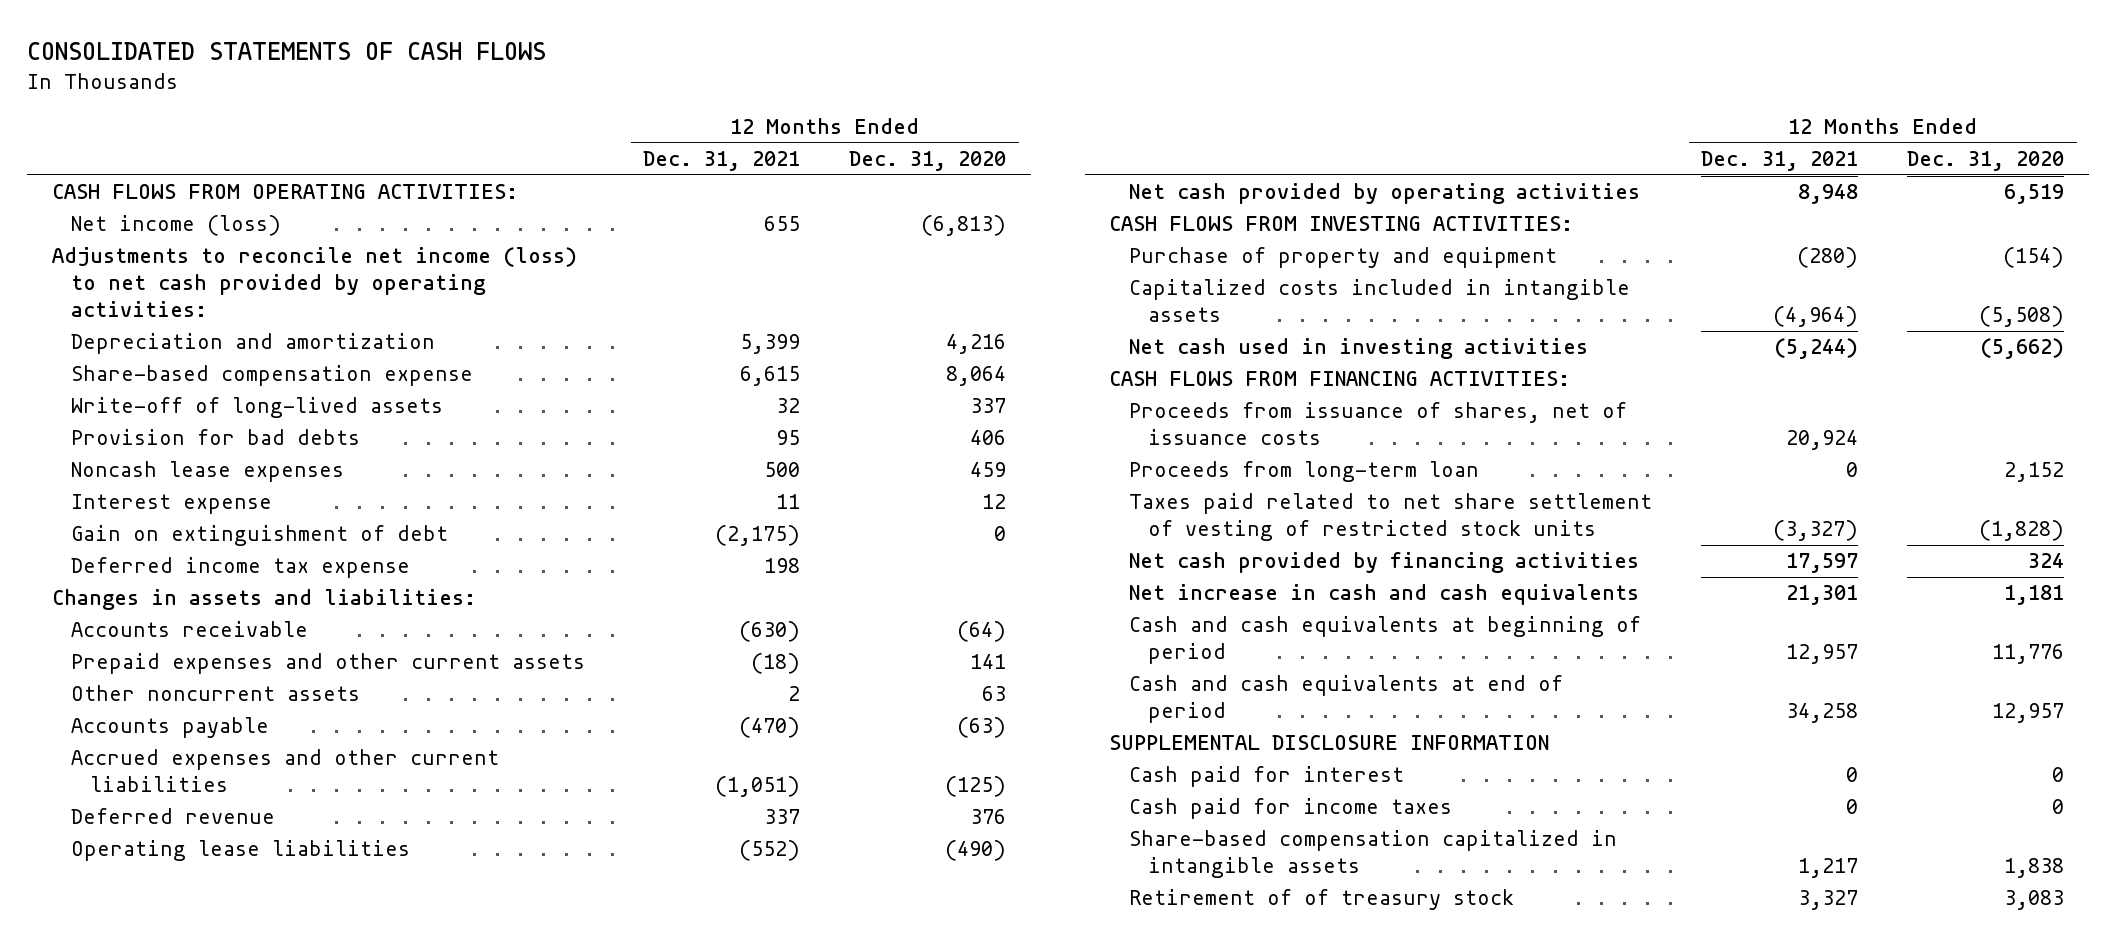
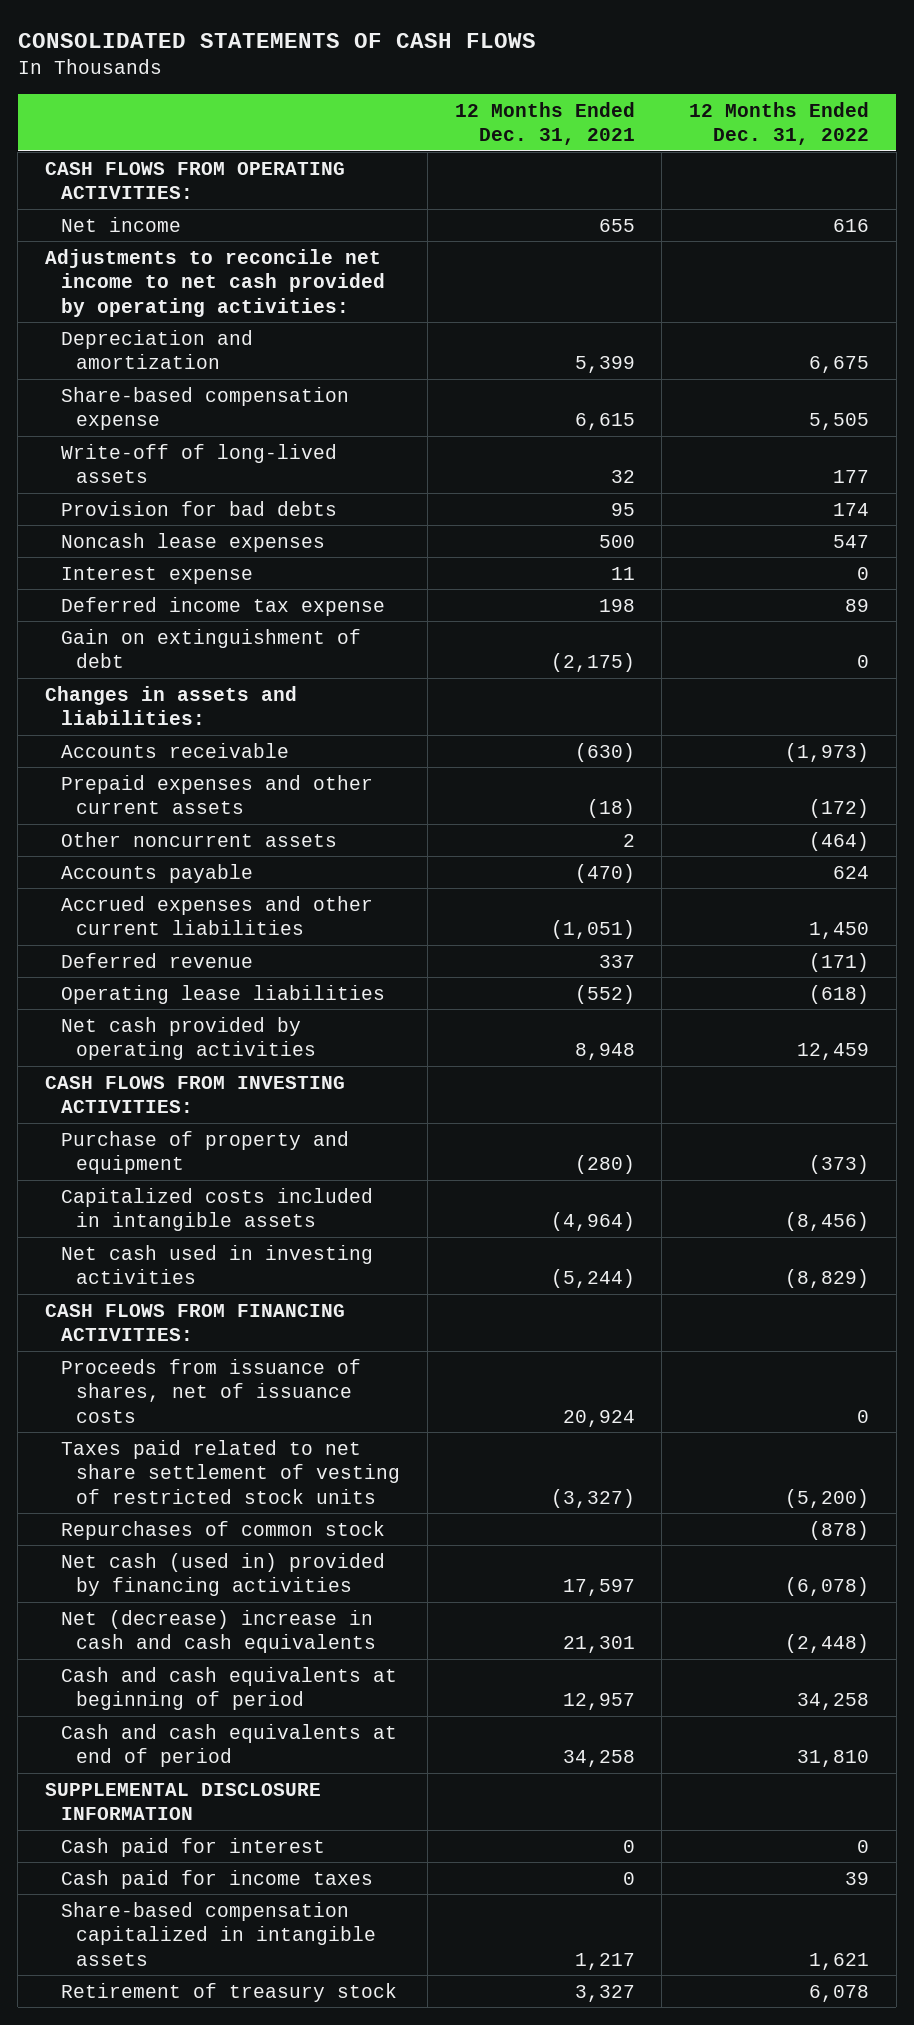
[849,151,1007,172] Dec. 31, 2020 -> none
none -> [689,101,870,146] 12 Months Ended Dec. 31, 2022
[70,215,281,237] Net income (loss) -> [60,216,181,232] Net income
[51,247,577,318] Adjustments to reconcile net income (loss) to net cash provided by operating activities: -> [45,248,385,317] Adjustments to reconcile net income to net cash provided by operating activities:
[70,525,448,547] Gain on extinguishment of debt -> [60,628,361,669] Gain on extinguishment of debt
[1128,461,1479,483] Proceeds from long-term loan -> none
none -> [60,1520,385,1540] Repurchases of common stock
[1128,552,1639,574] Net cash provided by financing activities -> [60,1552,385,1597] Net cash (used in) provided by financing activities
[1128,584,1639,606] Net increase in cash and cash equivalents -> [60,1609,377,1654] Net (decrease) increase in cash and cash equivalents
[1128,889,1514,911] Retirement of of treasury stock -> [60,1982,397,2002] Retirement of treasury stock

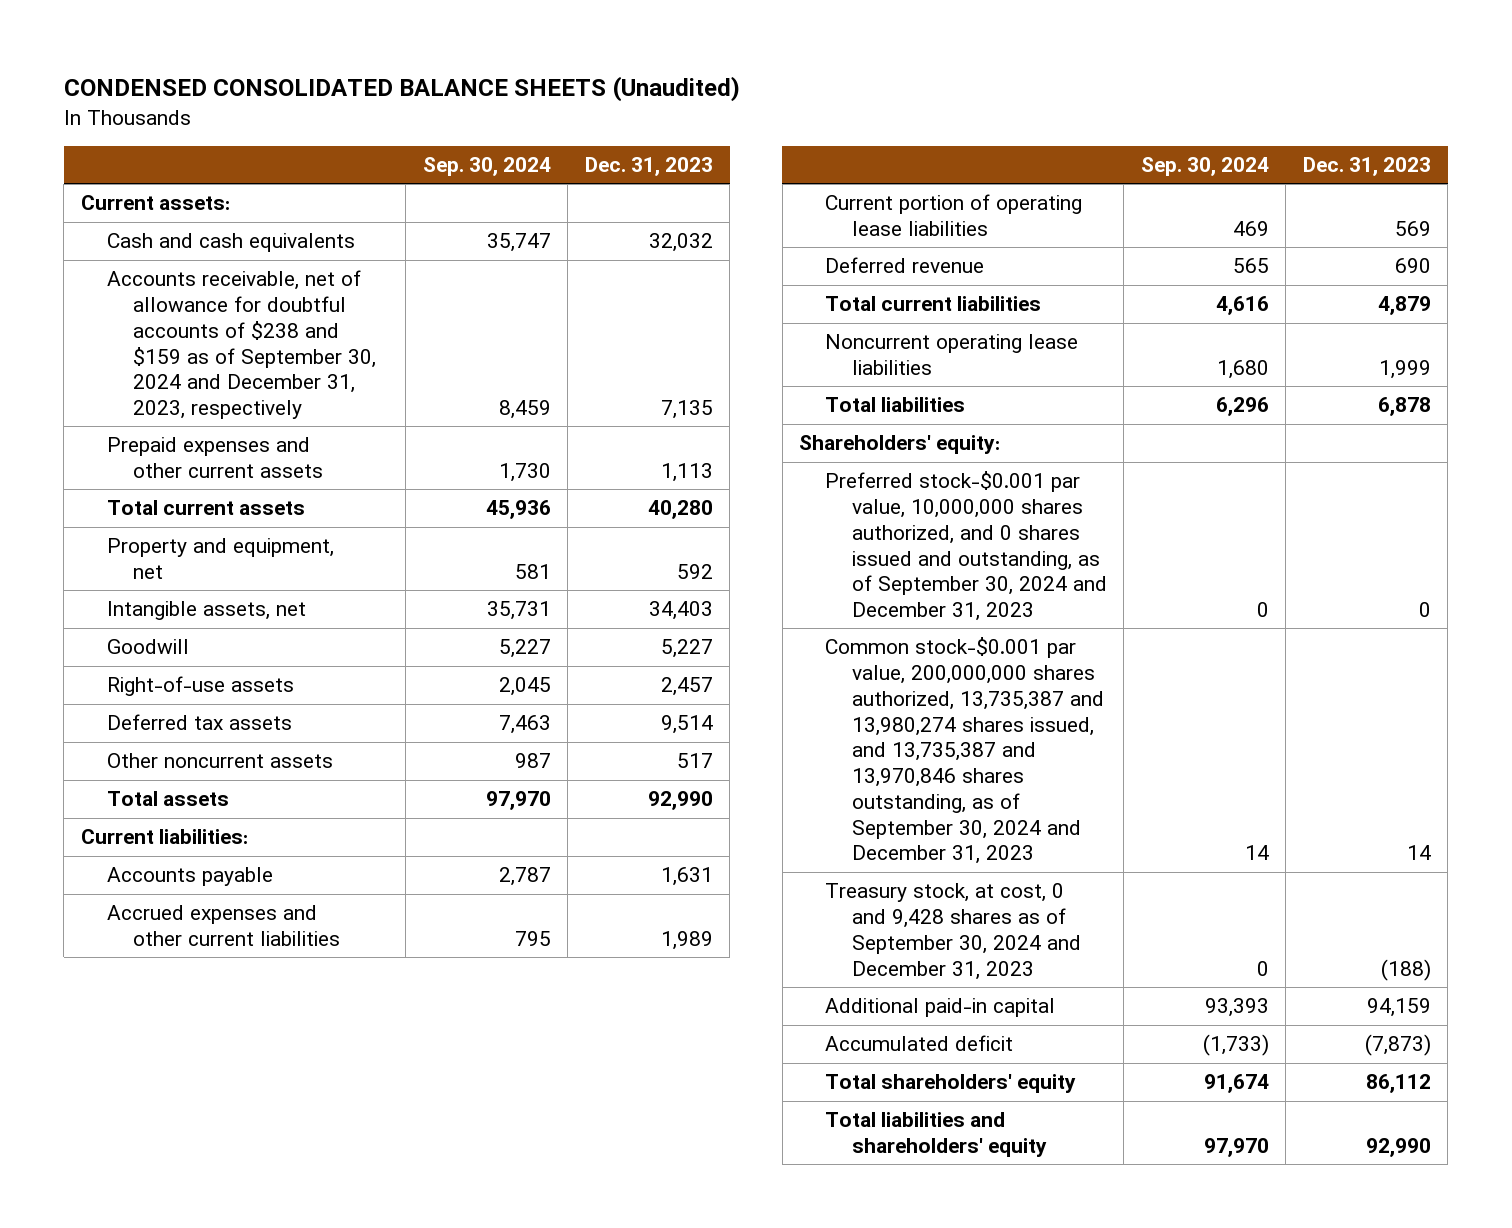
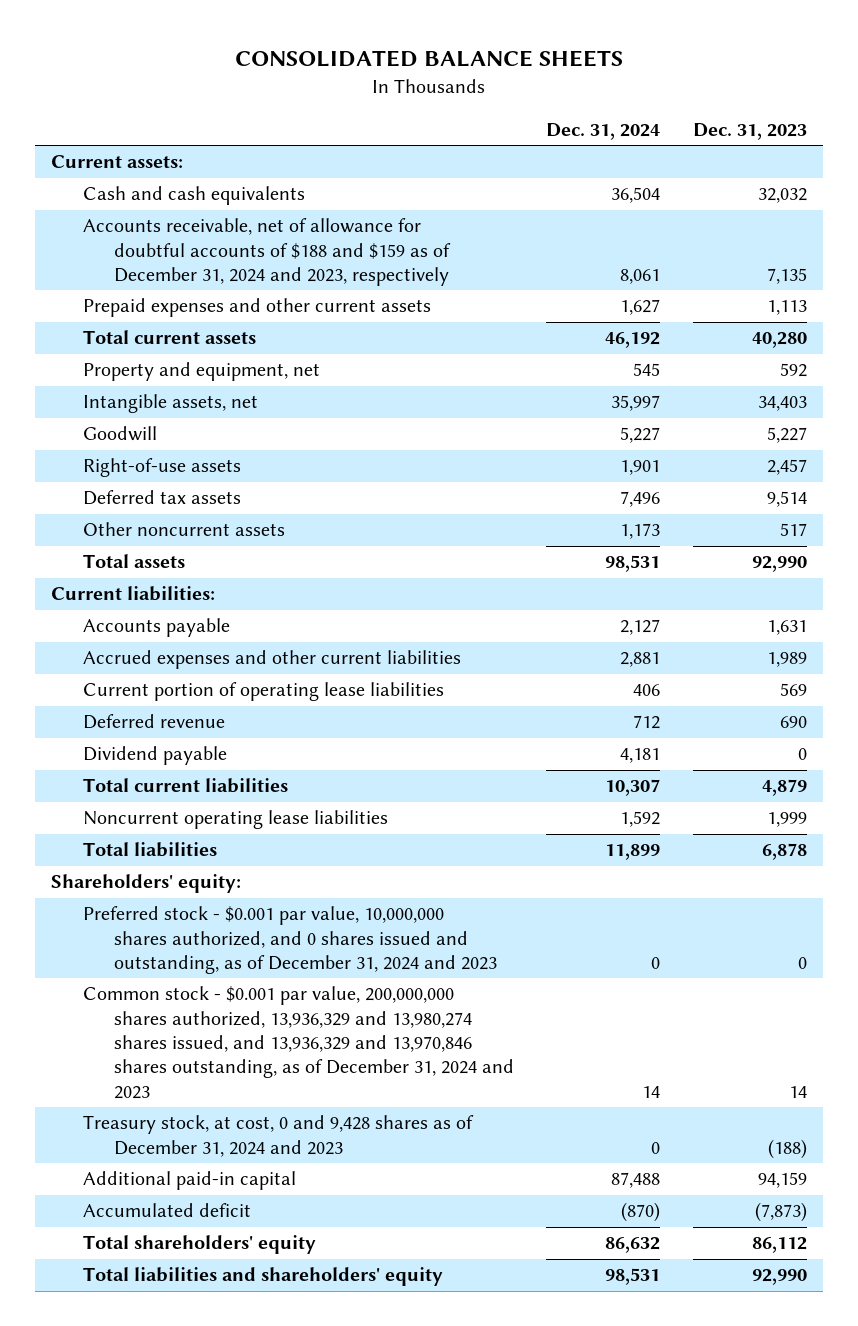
[63,76,740,103] CONDENSED CONSOLIDATED BALANCE SHEETS (Unaudited) -> [235,50,624,68] CONSOLIDATED BALANCE SHEETS
[422,156,551,176] Sep. 30, 2024 -> none
none -> [546,122,661,140] Dec. 31, 2024
[107,270,377,420] Accounts receivable, net of allowance for doubtful accounts of $238 and $159 as of September 30, 2024 and December 31, 2023, respectively -> [82,218,451,287] Accounts receivable, net of allowance for doubtful accounts of $188 and $159 as of December 31, 2024 and 2023, respectively
none -> [82,746,227,766] Dividend payable
[825,471,1107,622] Preferred stock-$0.001 par value, 10,000,000 shares authorized, and 0 shares issued and outstanding, as of September 30, 2024 and December 31, 2023 -> [82,906,497,975] Preferred stock - $0.001 par value, 10,000,000 shares authorized, and 0 shares issued and outstanding, as of December 31, 2024 and 2023
[825,637,1104,865] Common stock-$0.001 par value, 200,000,000 shares authorized, 13,735,387 and 13,980,274 shares issued, and 13,735,387 and 13,970,846 shares outstanding, as of September 30, 2024 and December 31, 2023 -> [82,986,514,1099] Common stock - $0.001 par value, 200,000,000 shares authorized, 13,936,329 and 13,980,274 shares issued, and 13,936,329 and 13,970,846 shares outstanding, as of December 31, 2024 and 2023
[825,883,1081,980] Treasury stock, at cost, 0 and 9,428 shares as of September 30, 2024 and December 31, 2023 -> [82,1115,474,1157] Treasury stock, at cost, 0 and 9,428 shares as of December 31, 2024 and 2023

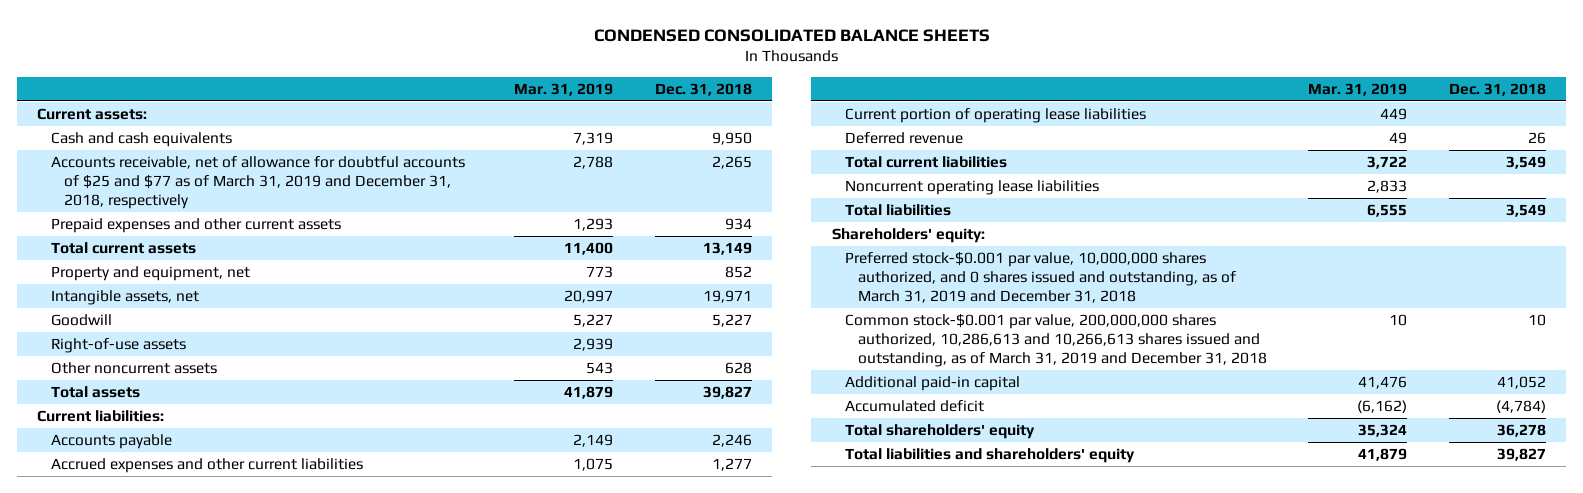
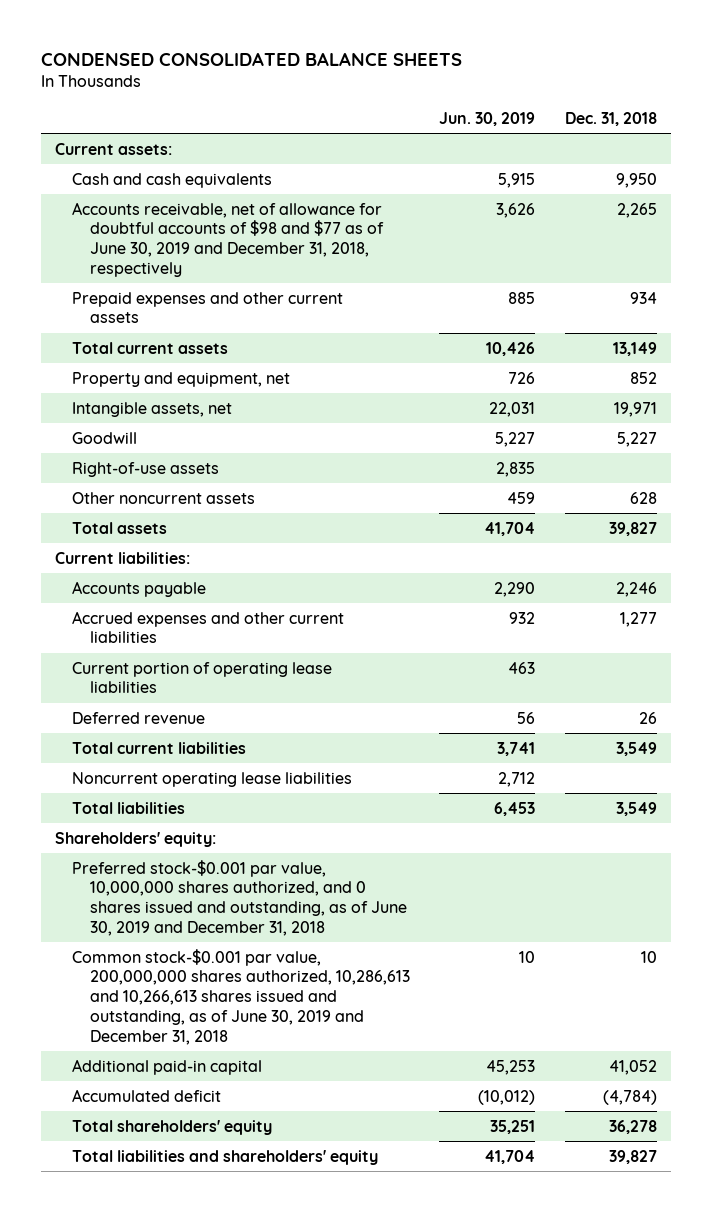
[514,82,614,96] Mar. 31, 2019 -> none
none -> [439,111,536,126] Jun. 30, 2019
[50,155,465,210] Accounts receivable, net of allowance for doubtful accounts of $25 and $77 as of March 31, 2019 and December 31, 2018, respectively -> [72,201,384,278] Accounts receivable, net of allowance for doubtful accounts of $98 and $77 as of June 30, 2019 and December 31, 2018, respectively
[844,251,1236,304] Preferred stock-$0.001 par value, 10,000,000 shares authorized, and 0 shares issued and outstanding, as of March 31, 2019 and December 31, 2018 -> [72,859,407,937] Preferred stock-$0.001 par value, 10,000,000 shares authorized, and 0 shares issued and outstanding, as of June 30, 2019 and December 31, 2018
[844,313,1267,368] Common stock-$0.001 par value, 200,000,000 shares authorized, 10,286,613 and 10,266,613 shares issued and outstanding, as of March 31, 2019 and December 31, 2018 -> [72,948,410,1046] Common stock-$0.001 par value, 200,000,000 shares authorized, 10,286,613 and 10,266,613 shares issued and outstanding, as of June 30, 2019 and December 31, 2018

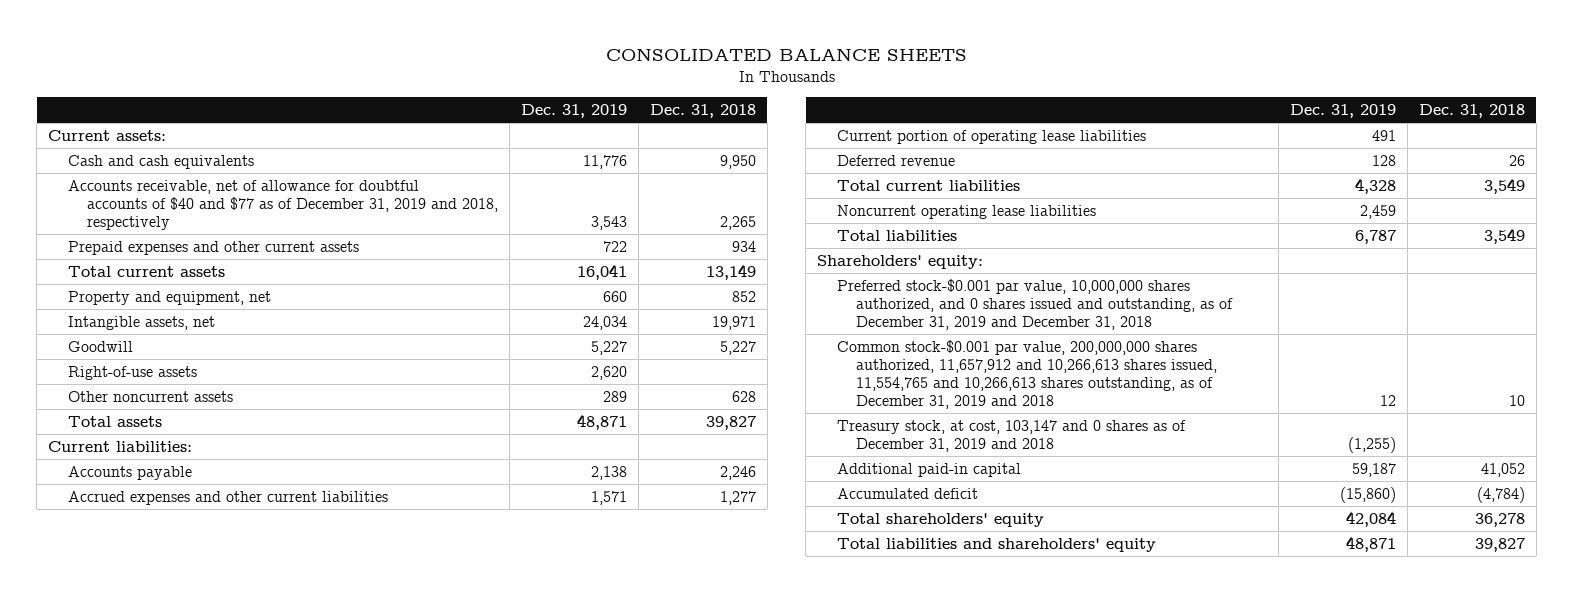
[40,51,462,66] CONDENSED CONSOLIDATED BALANCE SHEETS -> [605,47,967,61] CONSOLIDATED BALANCE SHEETS
[439,111,536,126] Jun. 30, 2019 -> none
none -> [520,103,627,118] Dec. 31, 2019
[72,201,384,278] Accounts receivable, net of allowance for doubtful accounts of $98 and $77 as of June 30, 2019 and December 31, 2018, respectively -> [67,179,498,230] Accounts receivable, net of allowance for doubtful accounts of $40 and $77 as of December 31, 2019 and 2018, respectively
[72,859,407,937] Preferred stock-$0.001 par value, 10,000,000 shares authorized, and 0 shares issued and outstanding, as of June 30, 2019 and December 31, 2018 -> [836,278,1233,330] Preferred stock-$0.001 par value, 10,000,000 shares authorized, and 0 shares issued and outstanding, as of December 31, 2019 and December 31, 2018
[72,948,410,1046] Common stock-$0.001 par value, 200,000,000 shares authorized, 10,286,613 and 10,266,613 shares issued and outstanding, as of June 30, 2019 and December 31, 2018 -> [836,339,1217,409] Common stock-$0.001 par value, 200,000,000 shares authorized, 11,657,912 and 10,266,613 shares issued, 11,554,765 and 10,266,613 shares outstanding, as of December 31, 2019 and 2018
none -> [836,419,1186,452] Treasury stock, at cost, 103,147 and 0 shares as of December 31, 2019 and 2018

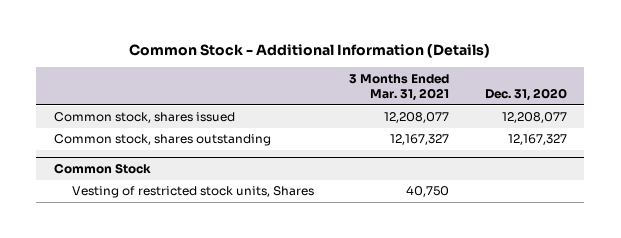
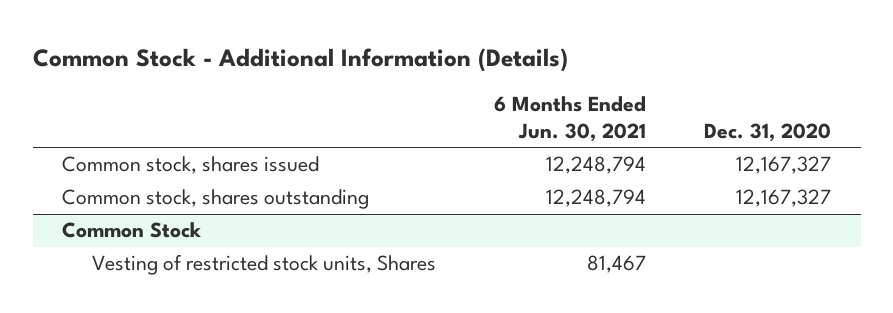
[349,73,450,102] 3 Months Ended Mar. 31, 2021 -> none
none -> [494,96,647,143] 6 Months Ended Jun. 30, 2021
[501,112,567,124] 12,208,077 -> [736,156,832,175] 12,167,327

